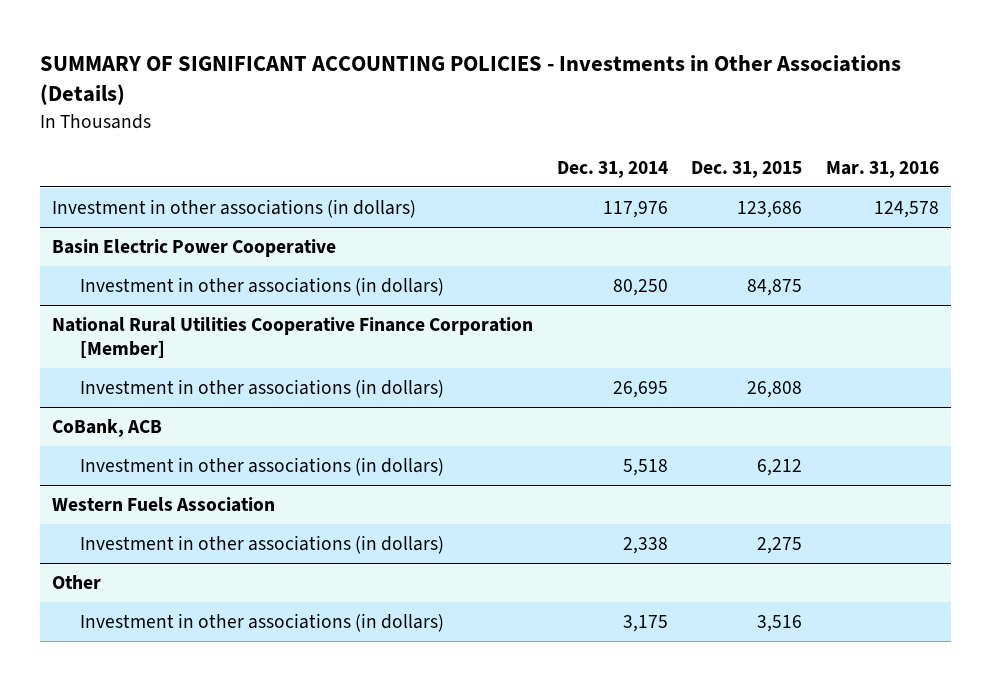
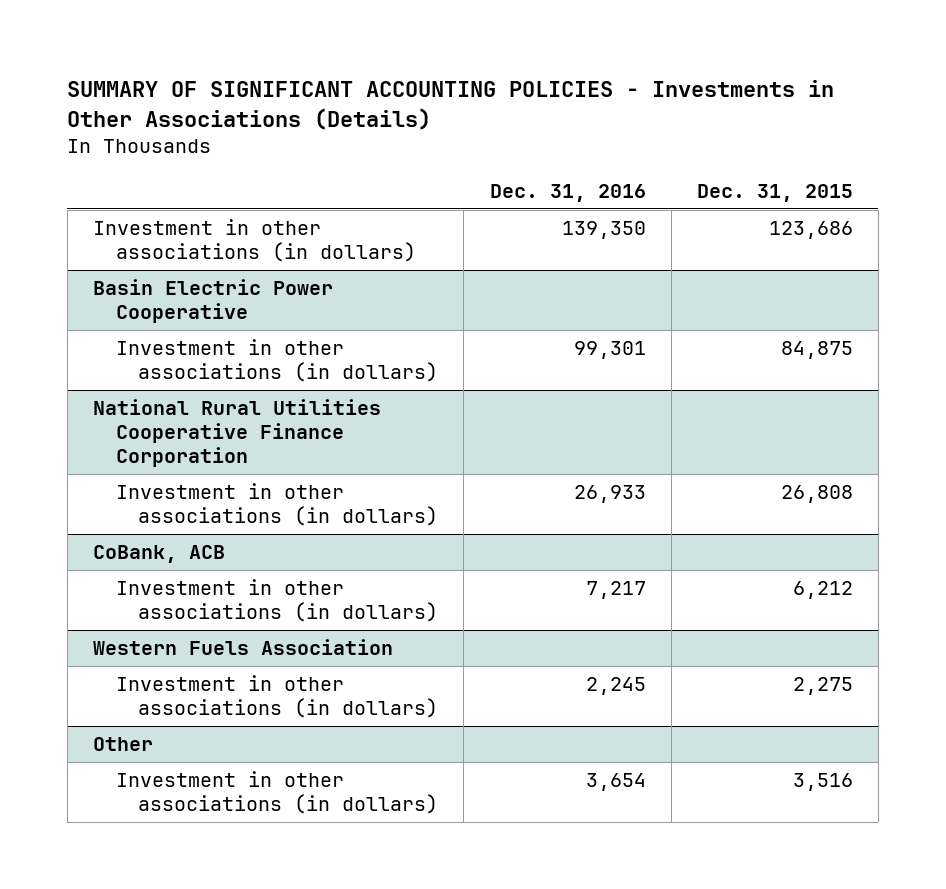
[556,160,668,178] Dec. 31, 2014 -> none
[825,160,939,178] Mar. 31, 2016 -> none
none -> [489,183,646,202] Dec. 31, 2016
[51,317,533,358] National Rural Utilities Cooperative Finance Corporation [Member] -> [92,399,381,467] National Rural Utilities Cooperative Finance Corporation

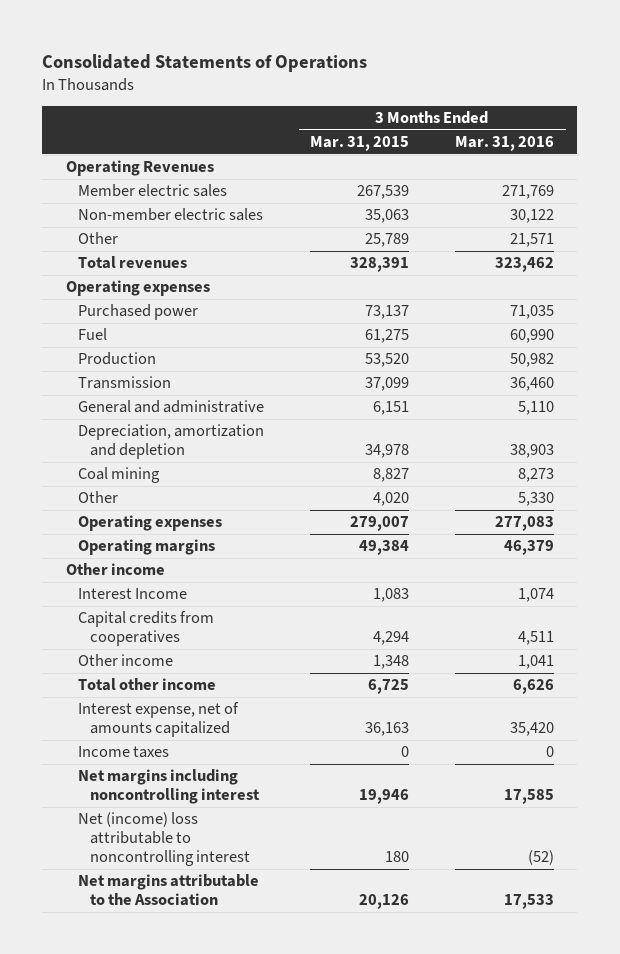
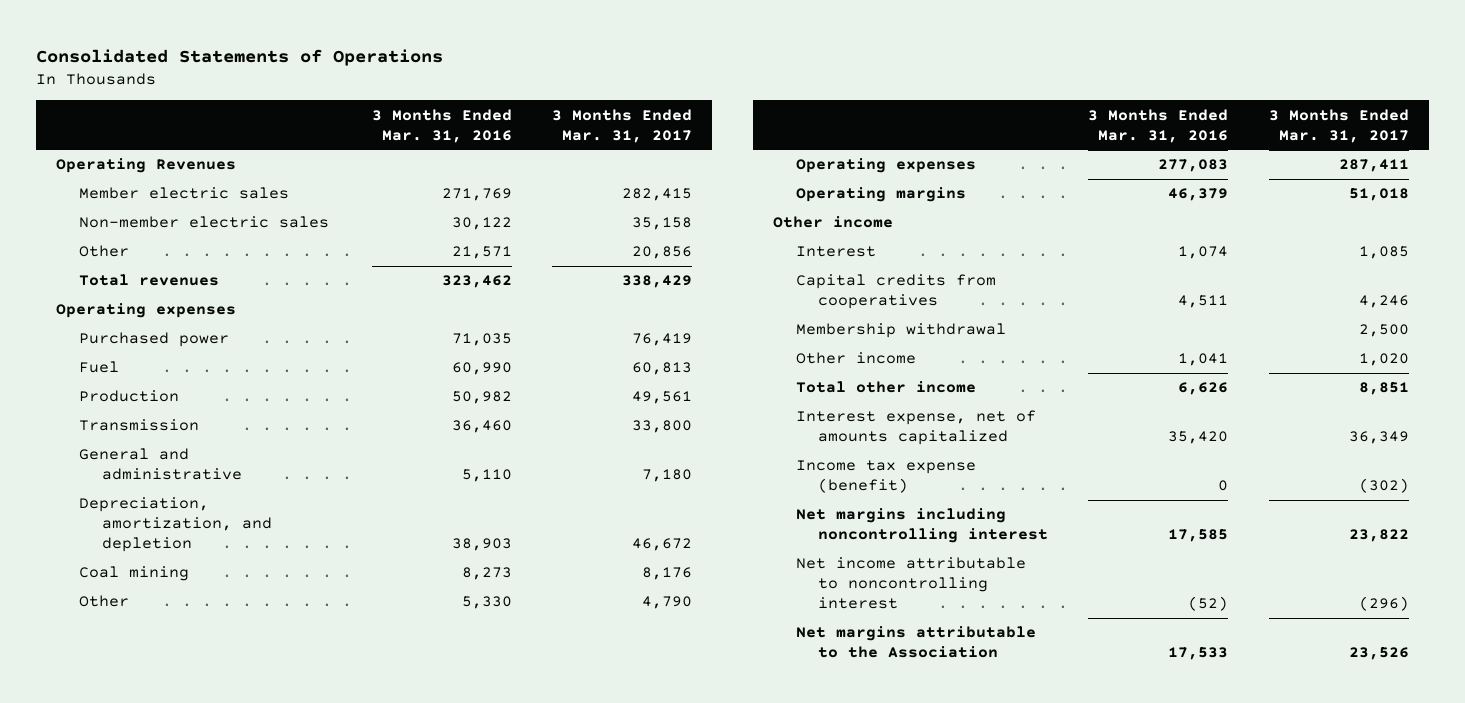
[310,136,410,152] Mar. 31, 2015 -> none
none -> [551,108,692,143] 3 Months Ended Mar. 31, 2017
[77,424,264,460] Depreciation, amortization and depletion -> [78,497,272,553] Depreciation, amortization, and depletion
[77,588,187,600] Interest Income -> [795,246,876,258] Interest
none -> [795,323,1006,339] Membership withdrawal
[77,746,169,759] Income taxes -> [795,460,976,494] Income tax expense (benefit)
[77,812,251,867] Net (income) loss attributable to noncontrolling interest -> [795,557,1026,610] Net income attributable to noncontrolling interest

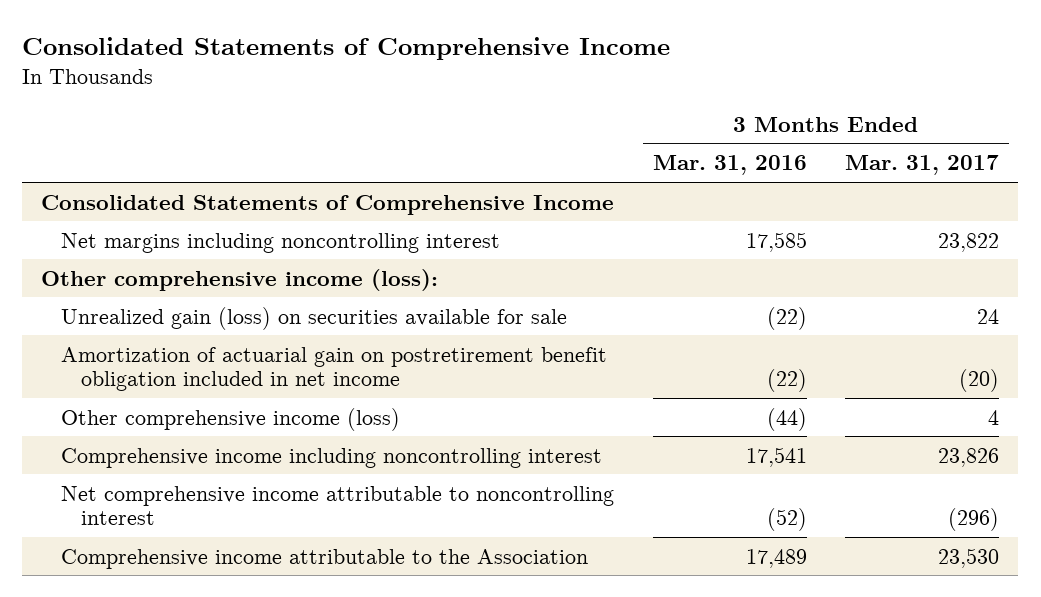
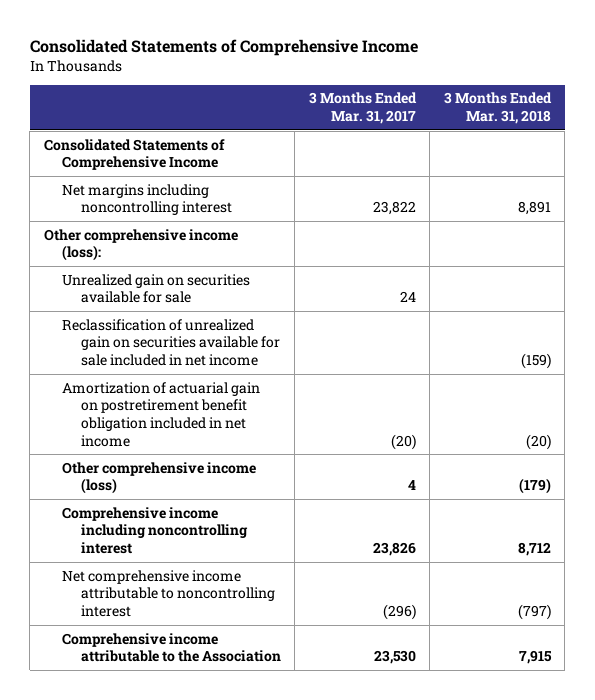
[652,155,807,176] Mar. 31, 2016 -> none
none -> [443,92,552,124] 3 Months Ended Mar. 31, 2018
[61,306,568,330] Unrealized gain (loss) on securities available for sale -> [62,273,251,304] Unrealized gain on securities available for sale
none -> [62,318,280,366] Reclassification of unrealized gain on securities available for sale included in net income

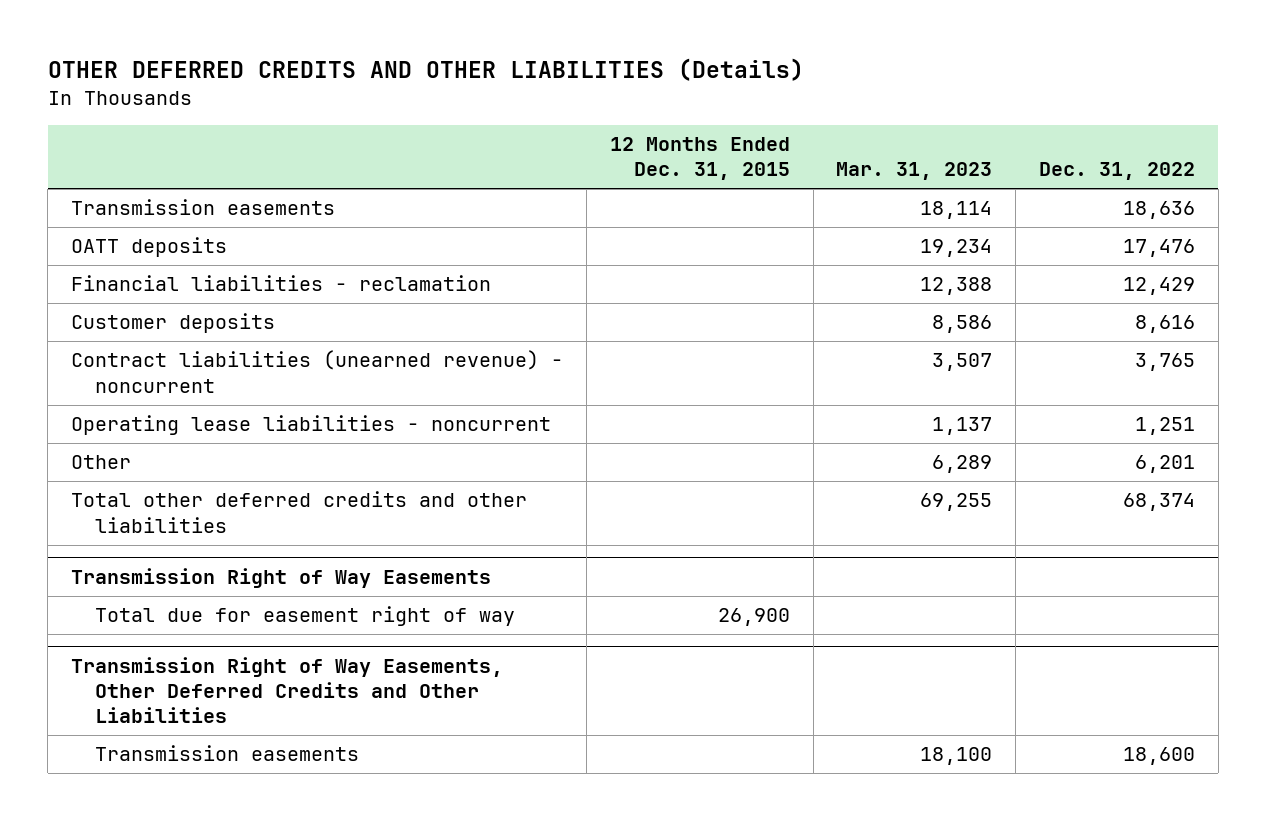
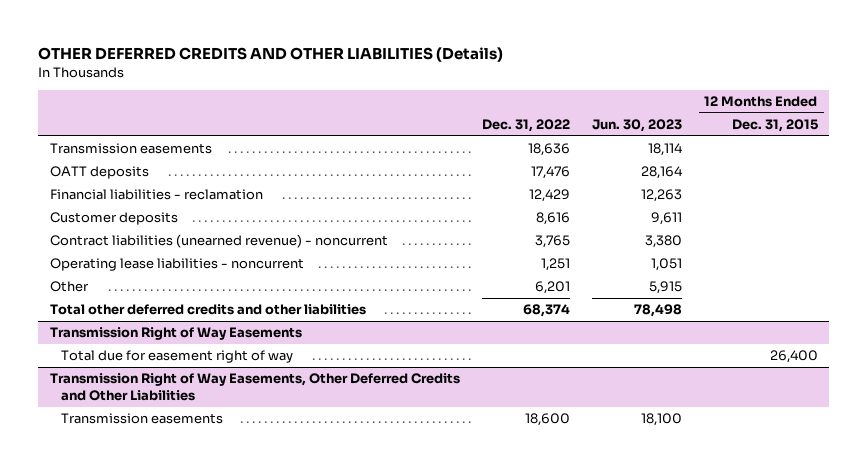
[836,162,993,181] Mar. 31, 2023 -> none
none -> [592,118,683,132] Jun. 30, 2023
[717,608,790,627] 26,900 -> [769,350,818,364] 26,400

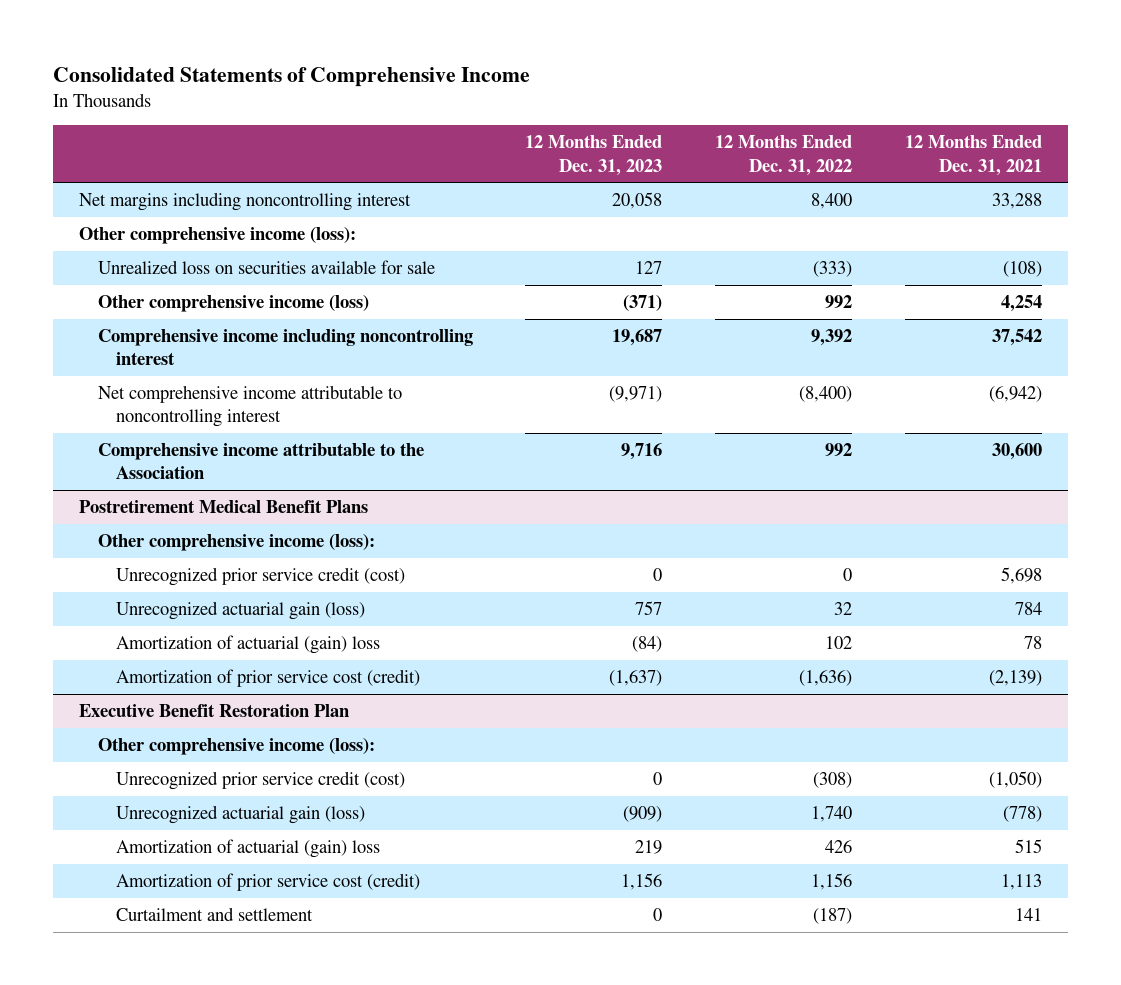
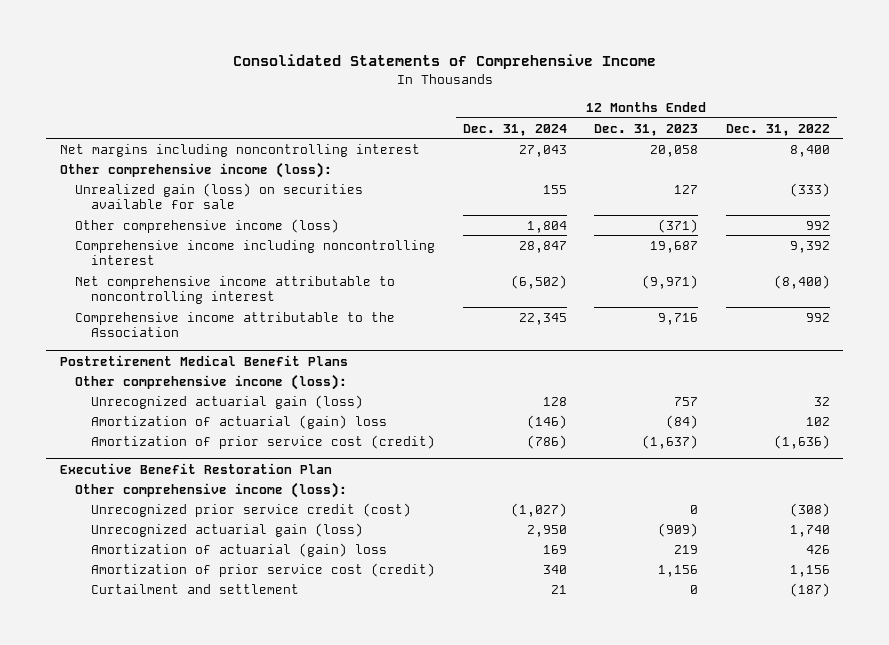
[904,135,1042,176] 12 Months Ended Dec. 31, 2021 -> none
none -> [462,123,567,136] Dec. 31, 2024
[97,260,435,275] Unrealized loss on securities available for sale -> [75,182,364,210] Unrealized gain (loss) on securities available for sale
[116,567,406,587] Unrecognized prior service credit (cost) -> none

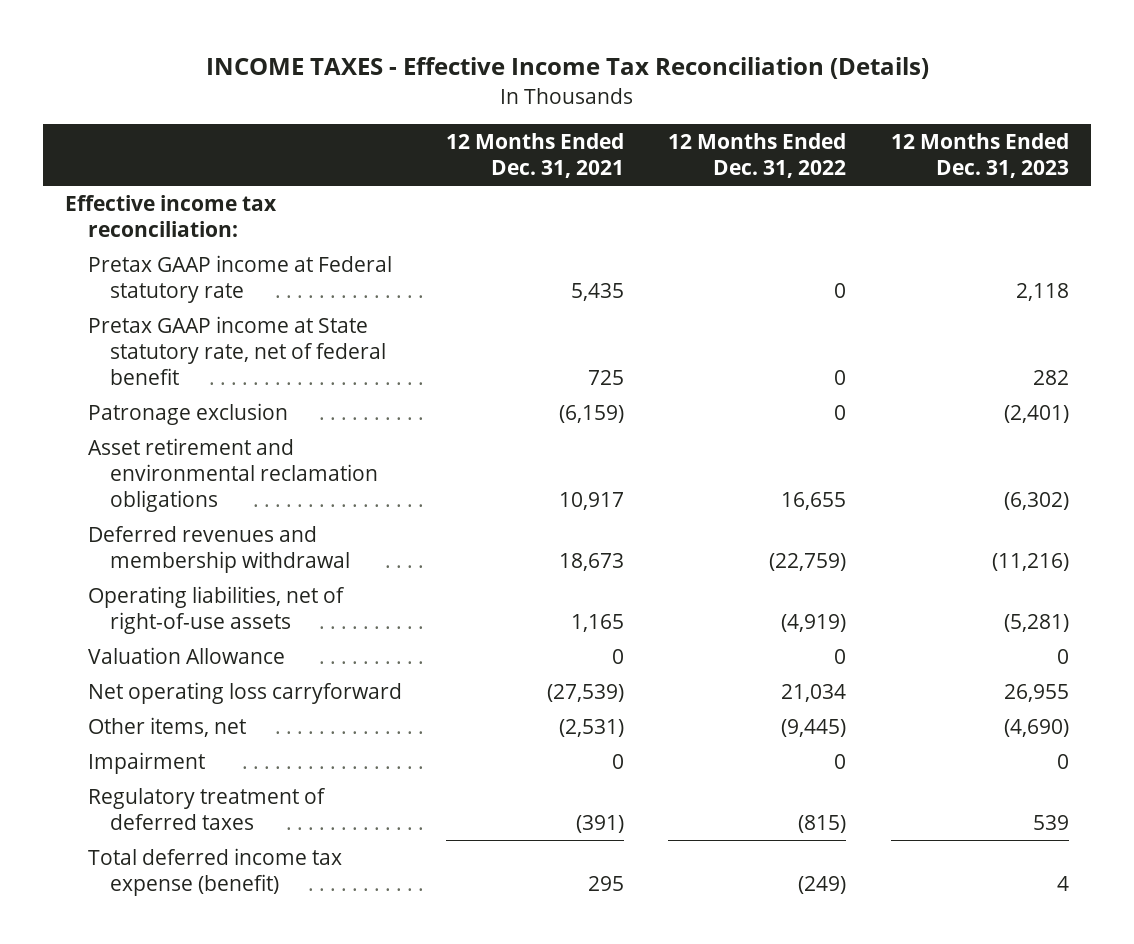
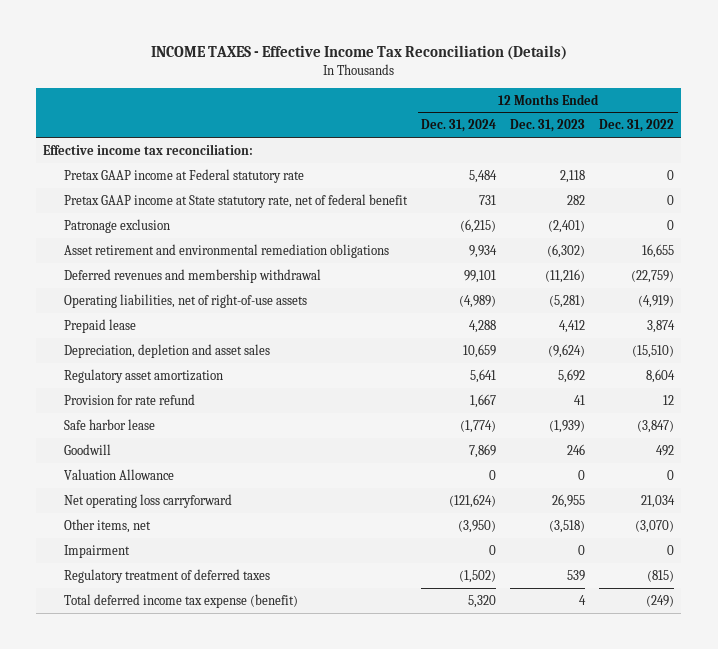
[446,133,625,179] 12 Months Ended Dec. 31, 2021 -> none
none -> [421,119,497,133] Dec. 31, 2024
[87,437,379,512] Asset retirement and environmental reclamation obligations -> [64,243,390,258] Asset retirement and environmental remediation obligations
none -> [64,318,137,333] Prepaid lease
none -> [64,343,271,358] Depreciation, depletion and asset sales
none -> [64,368,224,383] Regulatory asset amortization
none -> [64,393,196,405] Provision for rate refund
none -> [64,418,156,430] Safe harbor lease
none -> [64,443,112,455] Goodwill
[781,718,847,737] (9,445) -> [635,519,675,533] (3,070)
[1003,718,1069,737] (4,690) -> [549,519,586,533] (3,518)

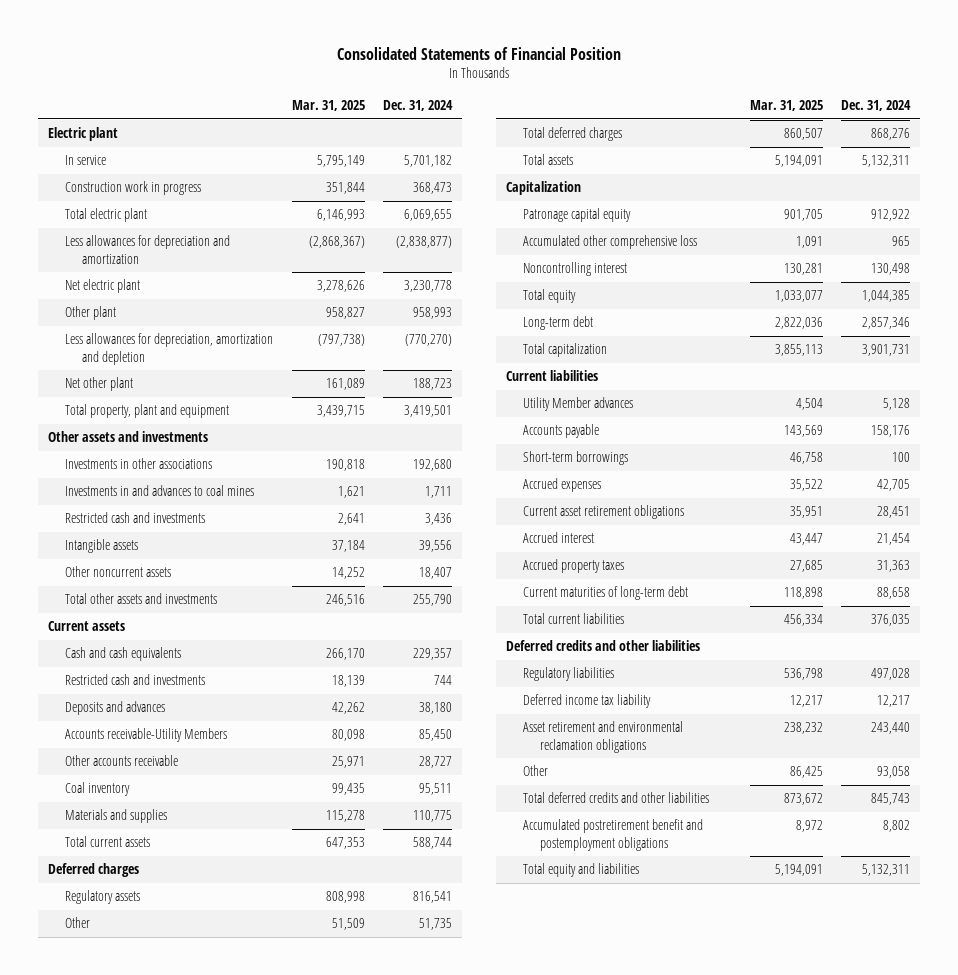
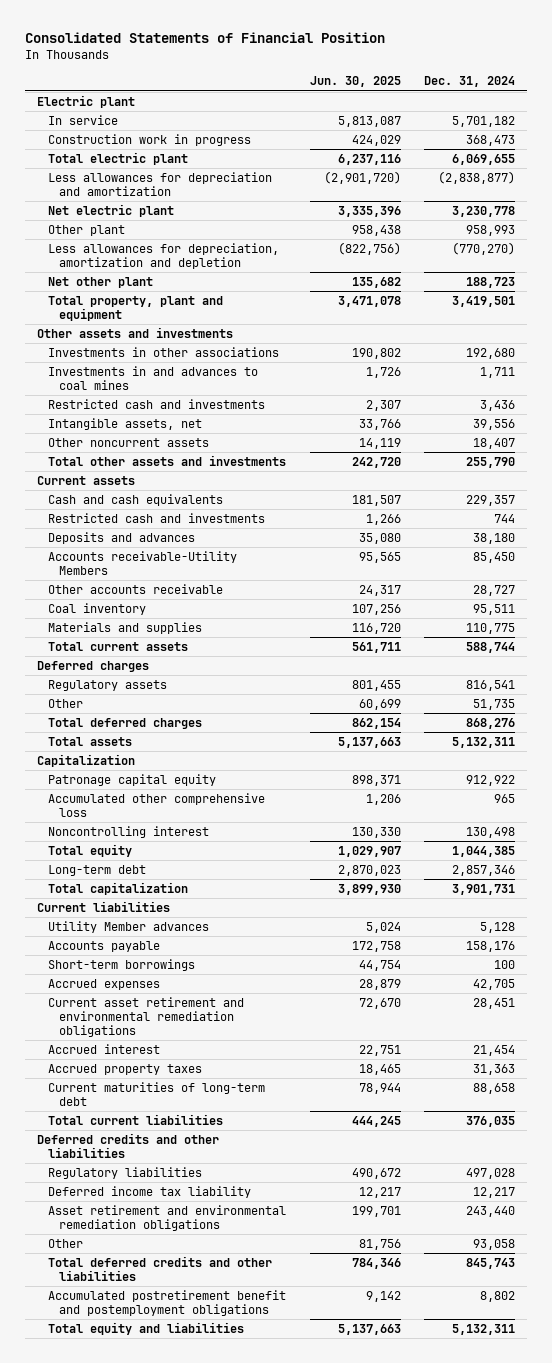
[291,100,365,112] Mar. 31, 2025 -> none
none -> [309,76,401,88] Jun. 30, 2025
[64,539,138,554] Intangible assets -> [47,418,202,431] Intangible assets, net
[522,505,684,520] Current asset retirement obligations -> [47,997,244,1037] Current asset retirement and environmental remediation obligations
[522,721,683,753] Asset retirement and environmental reclamation obligations -> [47,1205,286,1231] Asset retirement and environmental remediation obligations

